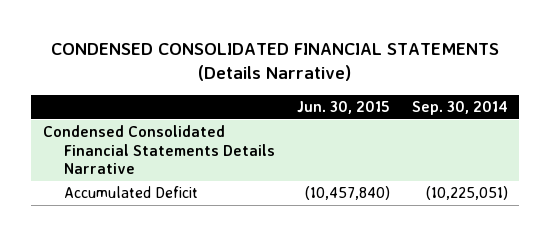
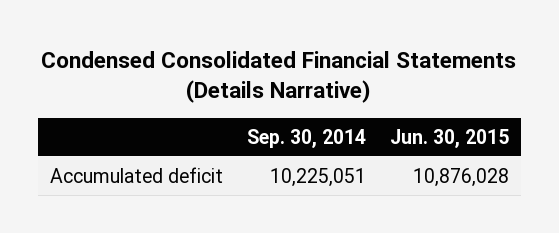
[51,43,500,82] CONDENSED CONSOLIDATED FINANCIAL STATEMENTS (Details Narrative) -> [41,51,517,104] Condensed Consolidated Financial Statements (Details Narrative)
[42,125,275,175] Condensed Consolidated Financial Statements Details Narrative -> none
[63,186,198,199] Accumulated Deficit -> [49,166,223,183] Accumulated deficit
[304,186,390,201] (10,457,840) -> [412,167,509,187] 10,876,028
[425,186,508,201] (10,225,051) -> [269,167,366,187] 10,225,051

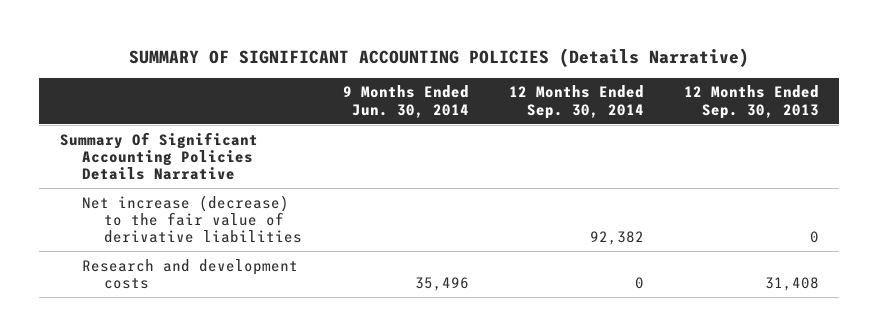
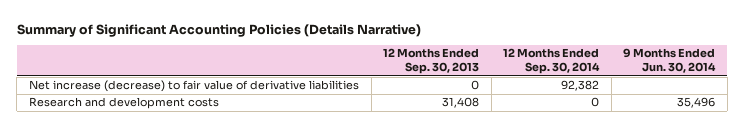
[129,47,750,67] SUMMARY OF SIGNIFICANT ACCOUNTING POLICIES (Details Narrative) -> [16,24,421,38] Summary of Significant Accounting Policies (Details Narrative)
[59,131,258,181] Summary Of Significant Accounting Policies Details Narrative -> none
[81,194,303,244] Net increase (decrease) to the fair value of derivative liabilities -> [28,80,359,93] Net increase (decrease) to fair value of derivative liabilities

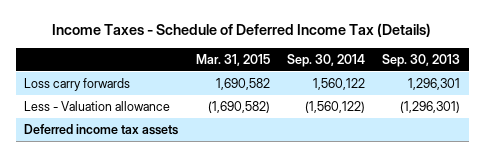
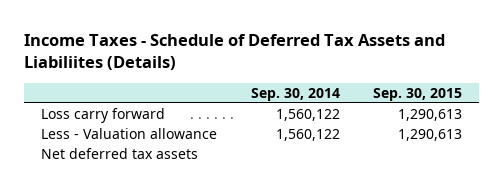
[52,23,432,38] Income Taxes - Schedule of Deferred Income Tax (Details) -> [24,34,446,71] Income Taxes - Schedule of Deferred Tax Assets and Liabiliites (Details)
[195,54,270,67] Mar. 31, 2015 -> none
[382,54,461,68] Sep. 30, 2013 -> none
none -> [372,87,462,101] Sep. 30, 2015
[24,77,131,91] Loss carry forwards -> [41,108,166,124] Loss carry forward
[305,100,366,113] (1,560,122) -> [275,129,340,142] 1,560,122
[24,123,179,135] Deferred income tax assets -> [41,148,199,160] Net deferred tax assets

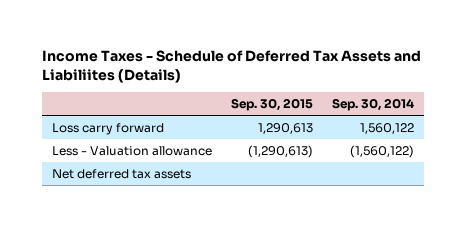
[275,129,340,142] 1,560,122 -> [350,144,415,158] (1,560,122)
[397,129,462,142] 1,290,613 -> [247,144,313,158] (1,290,613)

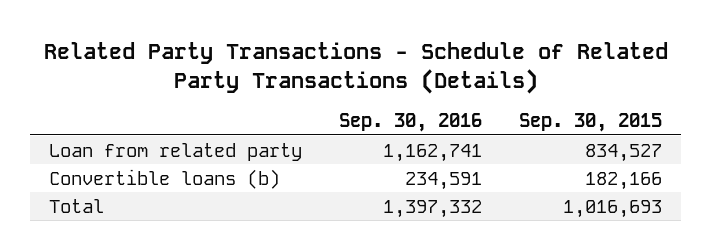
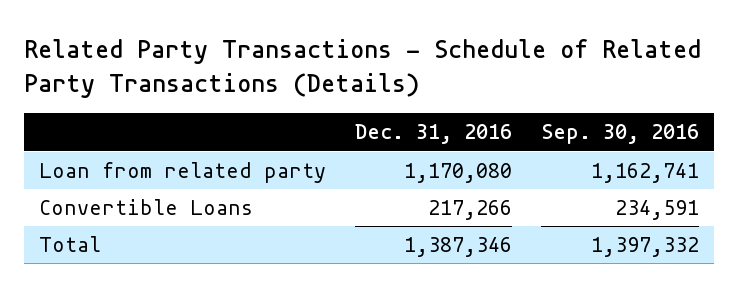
[519,113,663,133] Sep. 30, 2015 -> none
none -> [355,124,513,145] Dec. 31, 2016
[48,168,280,189] Convertible loans (b) -> [39,199,254,216] Convertible Loans

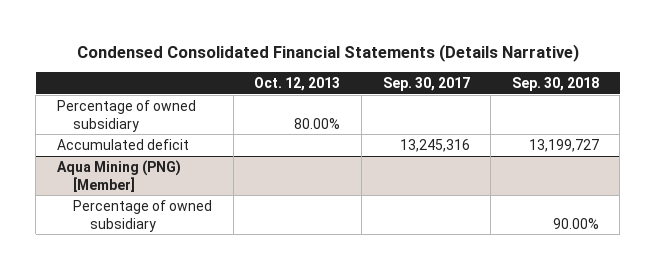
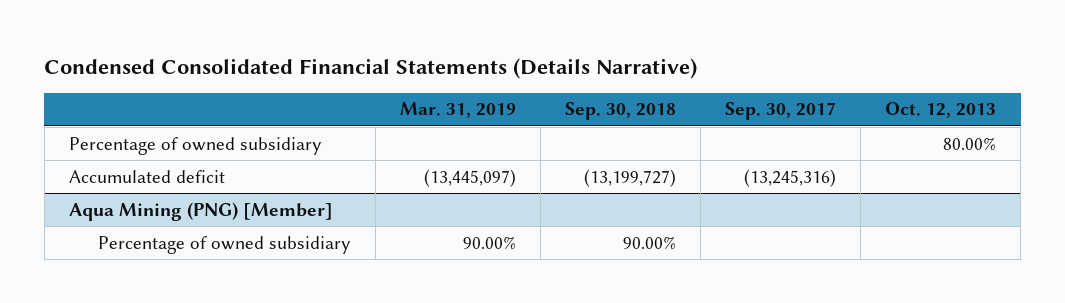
none -> [400,102,517,119] Mar. 31, 2019
[399,138,470,152] 13,245,316 -> [744,168,837,187] (13,245,316)
[528,138,599,152] 13,199,727 -> [584,168,677,187] (13,199,727)

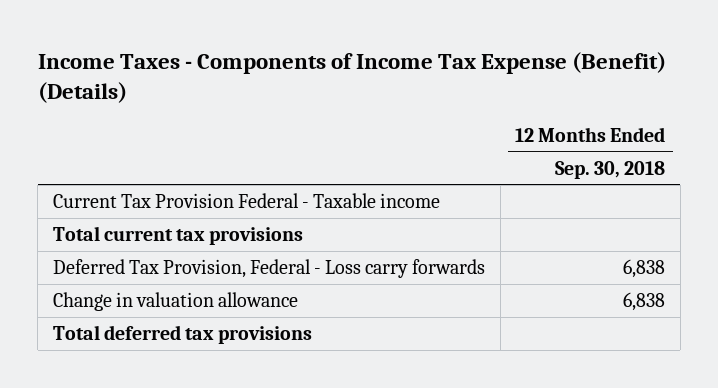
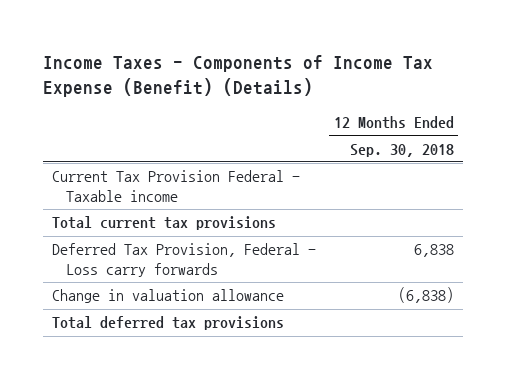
[623,292,666,312] 6,838 -> [397,287,454,304] (6,838)

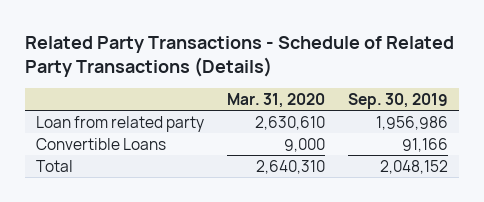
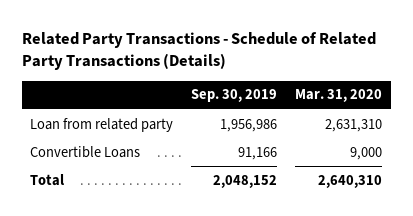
[254,115,325,130] 2,630,610 -> [325,118,383,132] 2,631,310

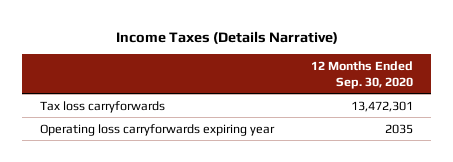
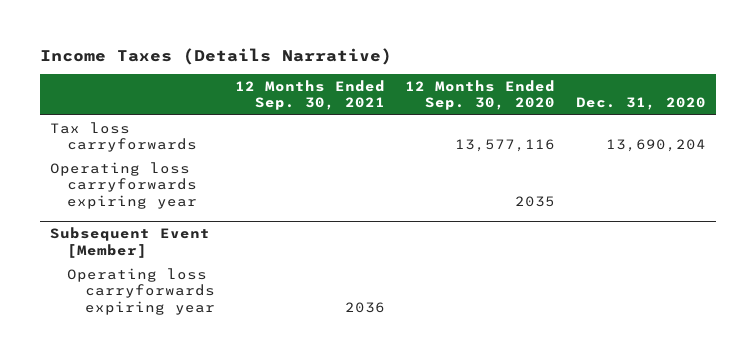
none -> [235,79,386,111] 12 Months Ended Sep. 30, 2021
none -> [575,97,706,111] Dec. 31, 2020
[351,100,414,112] 13,472,301 -> [455,139,556,153] 13,577,116
none -> [49,226,210,258] Subsequent Event [Member]
none -> [67,267,215,316] Operating loss carryforwards expiring year

